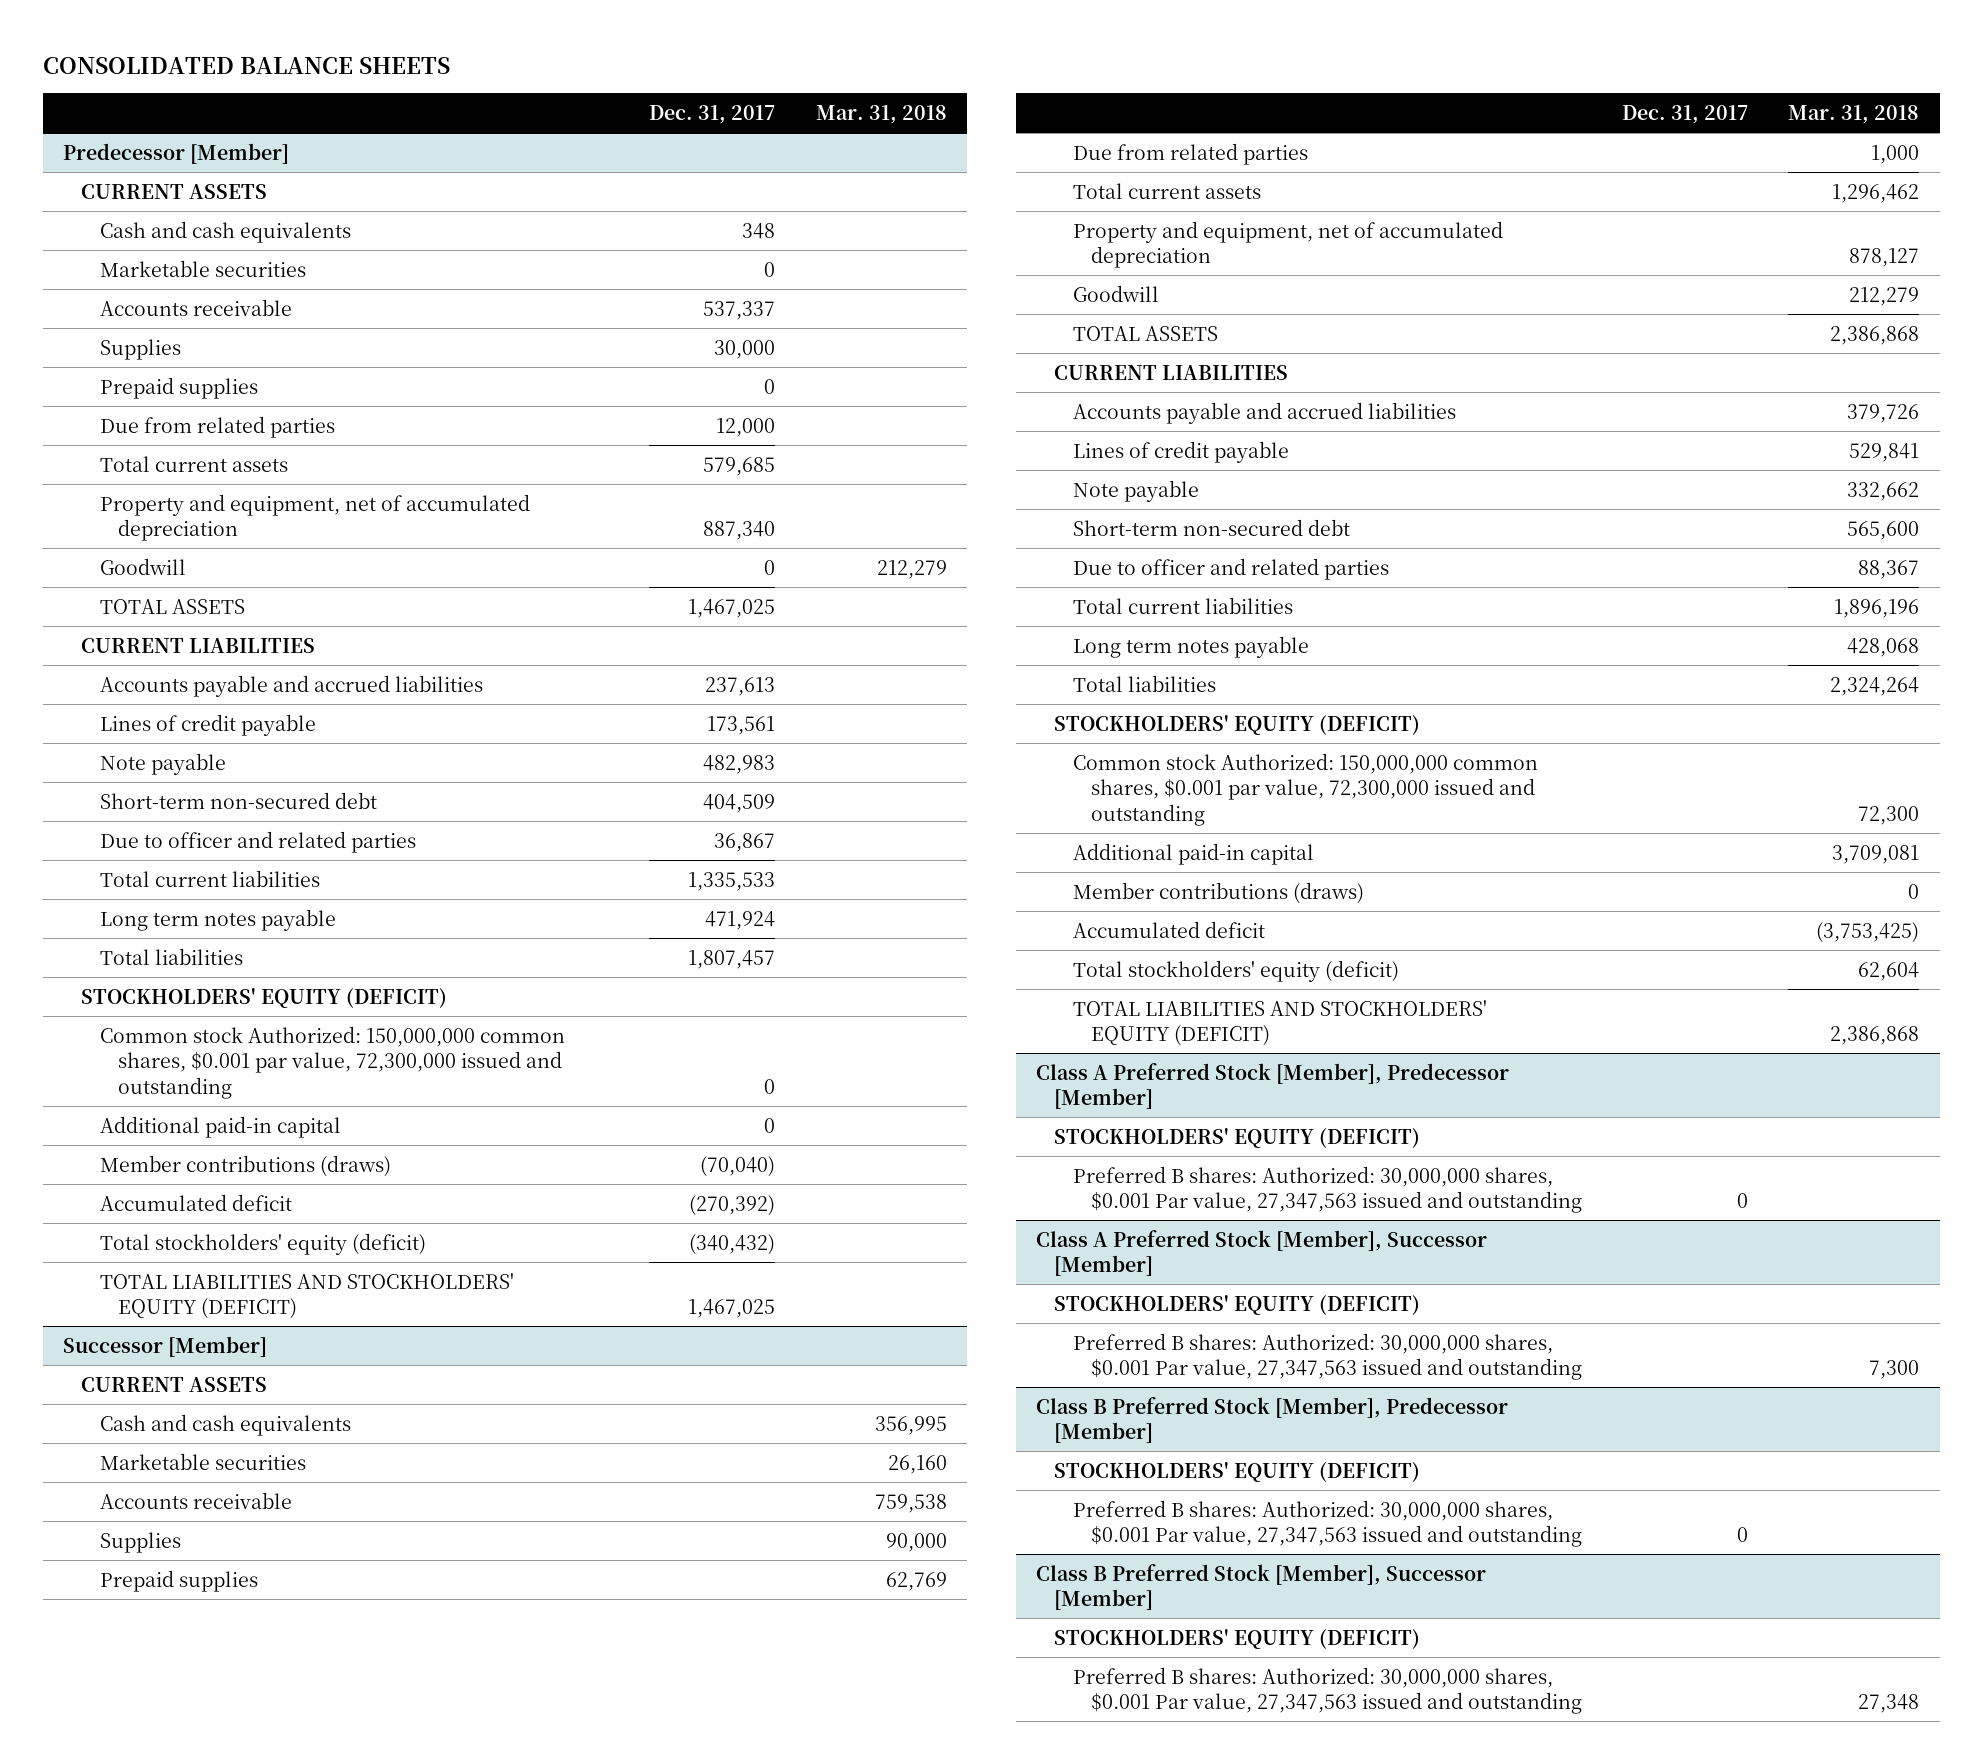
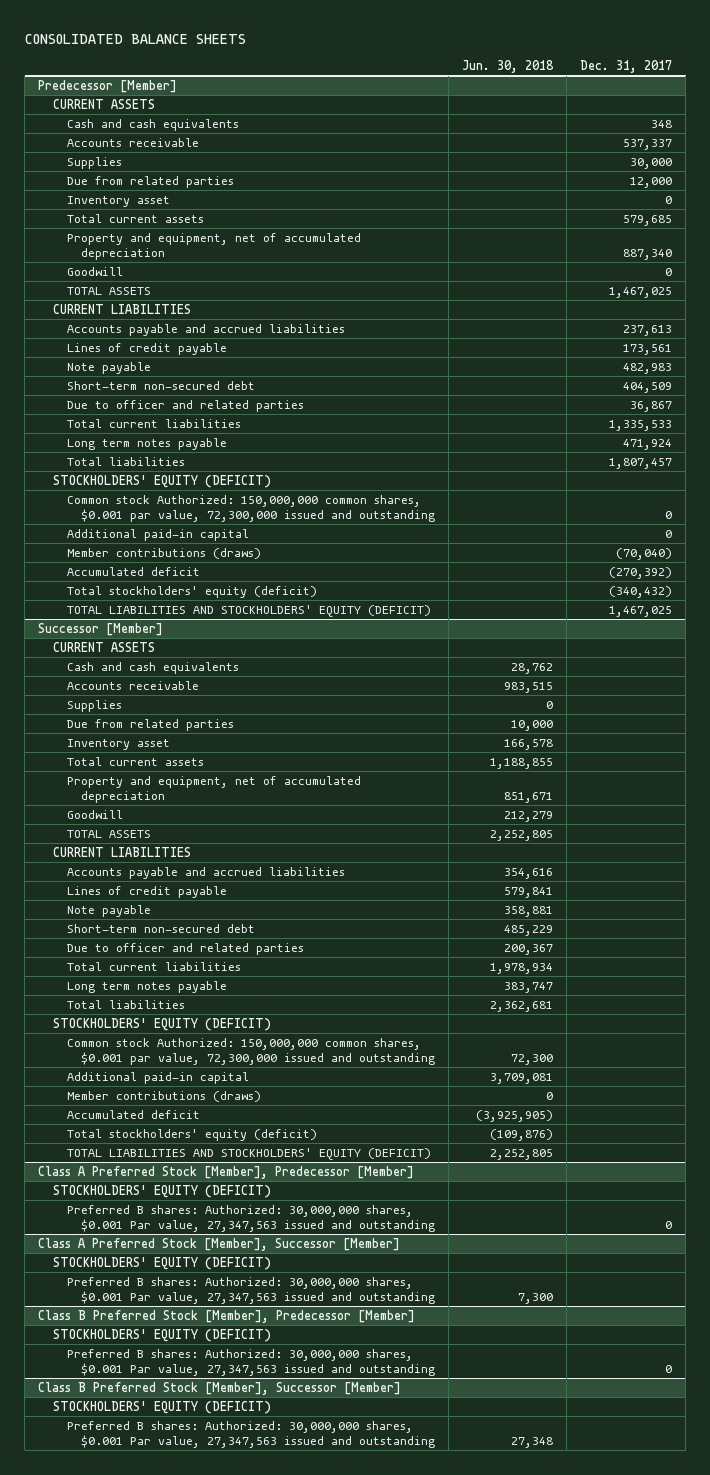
[815,105,947,125] Mar. 31, 2018 -> none
none -> [462,59,555,73] Jun. 30, 2018
[99,259,306,277] Marketable securities -> none
[99,376,258,399] Prepaid supplies -> none
none -> [66,195,170,207] Inventory asset
[99,1452,306,1470] Marketable securities -> none
[99,1569,258,1592] Prepaid supplies -> none
none -> [66,738,170,750] Inventory asset

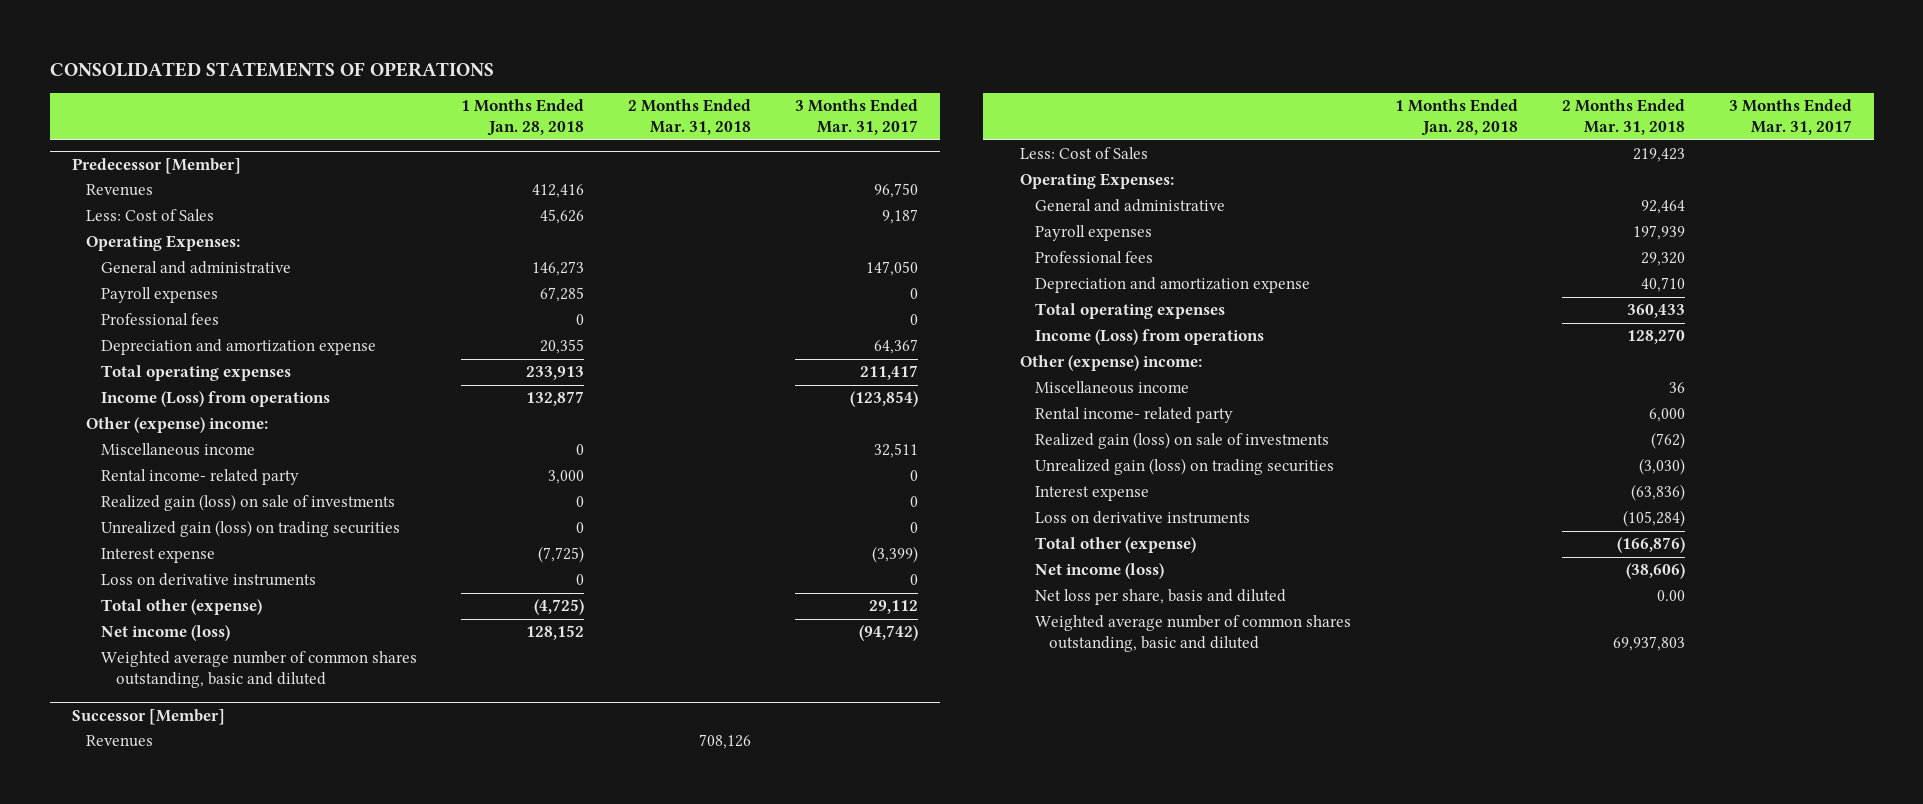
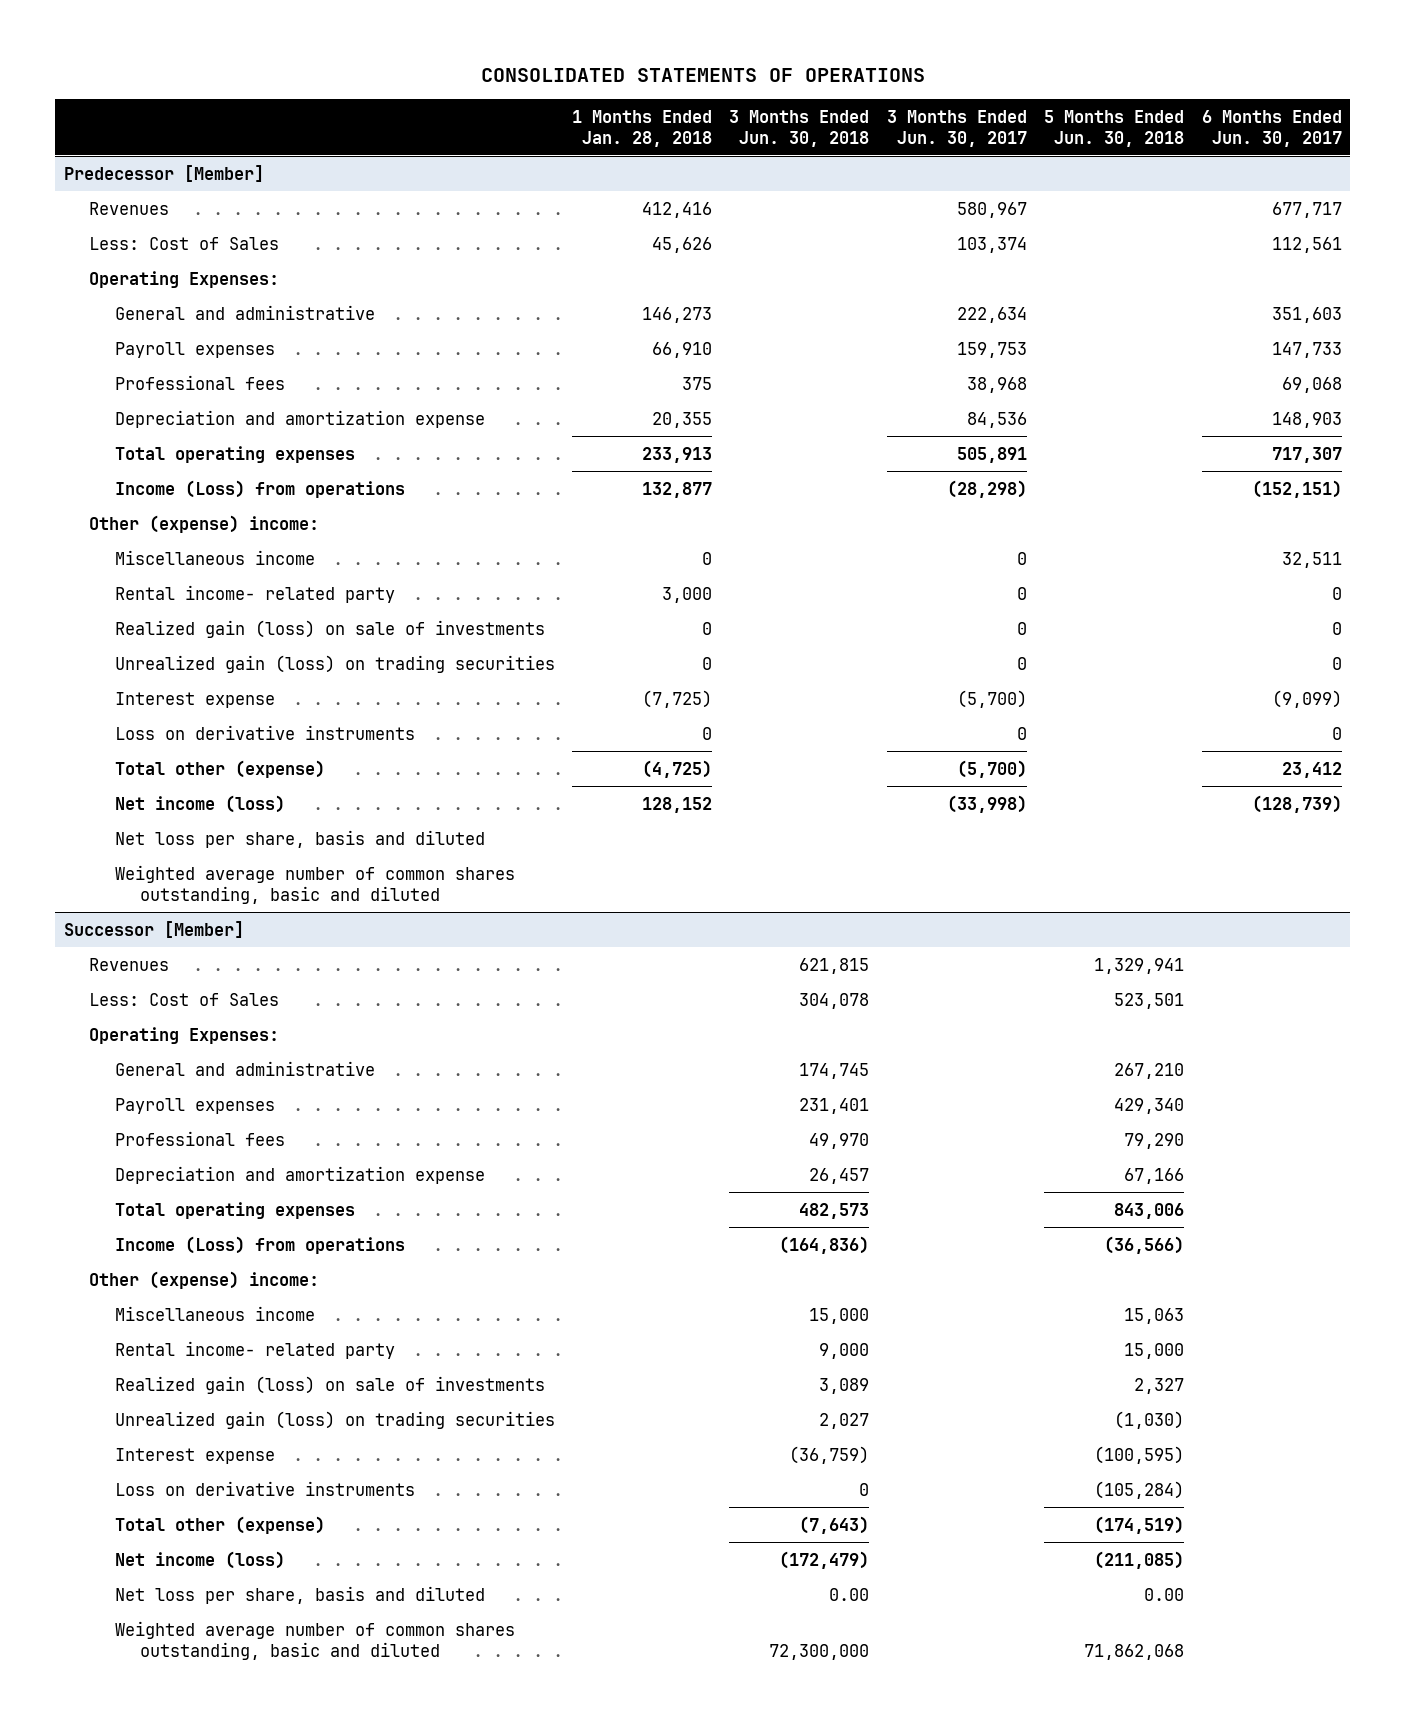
[628,99,752,136] 2 Months Ended Mar. 31, 2018 -> none
[795,99,919,136] 3 Months Ended Mar. 31, 2017 -> none
none -> [729,109,870,147] 3 Months Ended Jun. 30, 2018
none -> [886,109,1027,147] 3 Months Ended Jun. 30, 2017
none -> [1044,109,1185,147] 5 Months Ended Jun. 30, 2018
none -> [1201,109,1342,147] 6 Months Ended Jun. 30, 2017
[540,287,585,303] 67,285 -> [652,341,713,358] 66,910
[576,314,585,326] 0 -> [682,376,713,390] 375
none -> [114,829,485,848] Net loss per share, basis and diluted

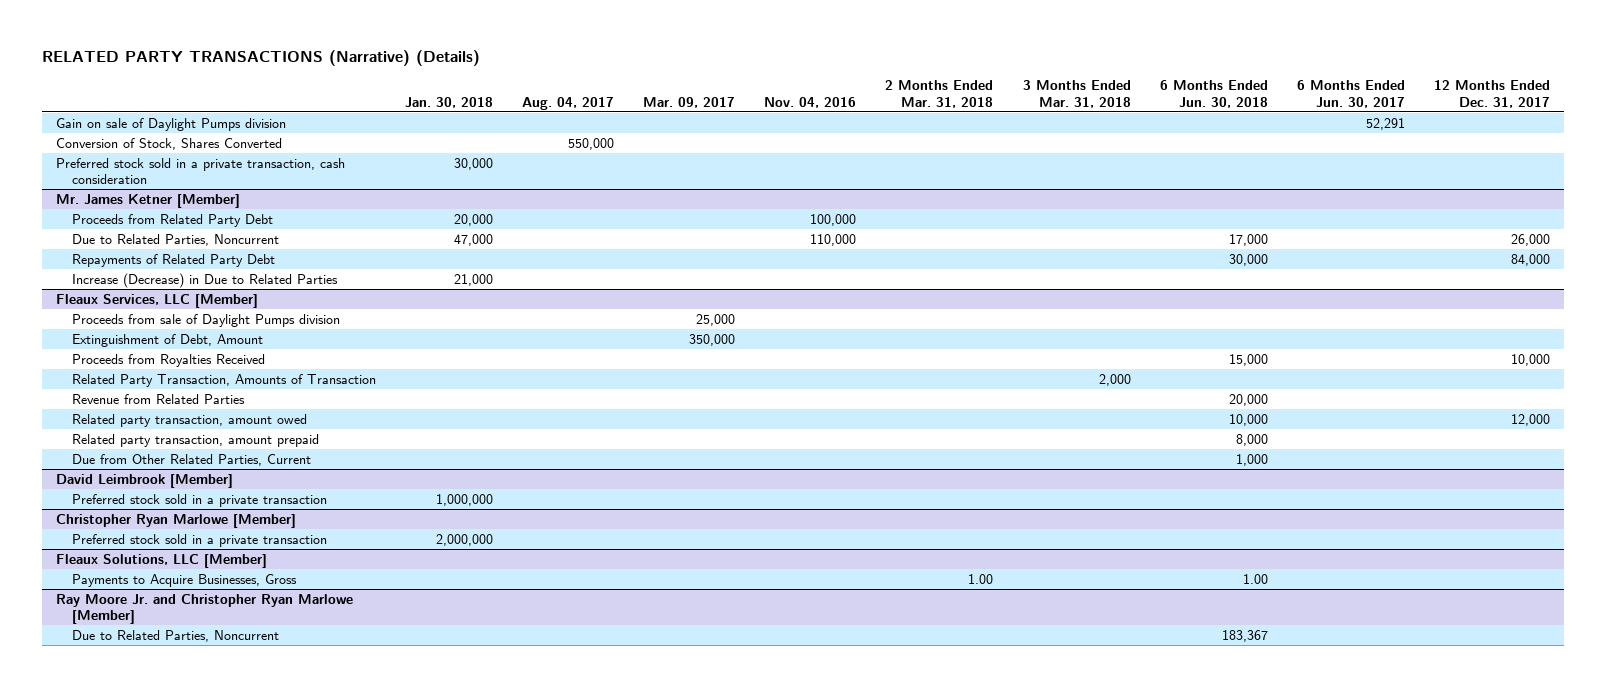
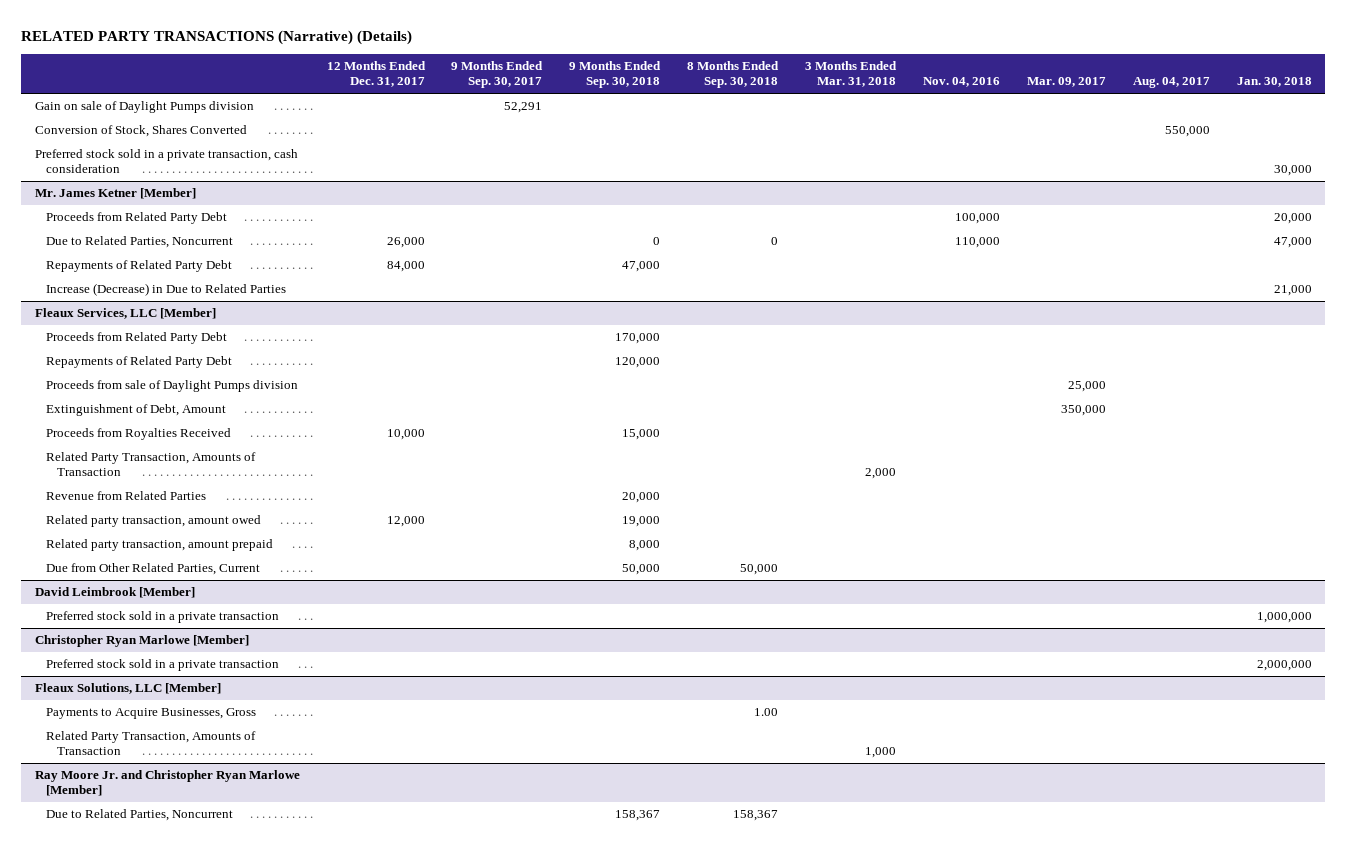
[885,80,994,108] 2 Months Ended Mar. 31, 2018 -> none
[1159,80,1268,108] 6 Months Ended Jun. 30, 2018 -> none
[1296,80,1405,108] 6 Months Ended Jun. 30, 2017 -> none
none -> [451,61,544,89] 9 Months Ended Sep. 30, 2017
none -> [569,61,662,89] 9 Months Ended Sep. 30, 2018
none -> [687,61,780,89] 8 Months Ended Sep. 30, 2018
none -> [45,332,227,345] Proceeds from Related Party Debt
none -> [45,356,232,369] Repayments of Related Party Debt
none -> [45,731,256,756] Related Party Transaction, Amounts of Transaction

